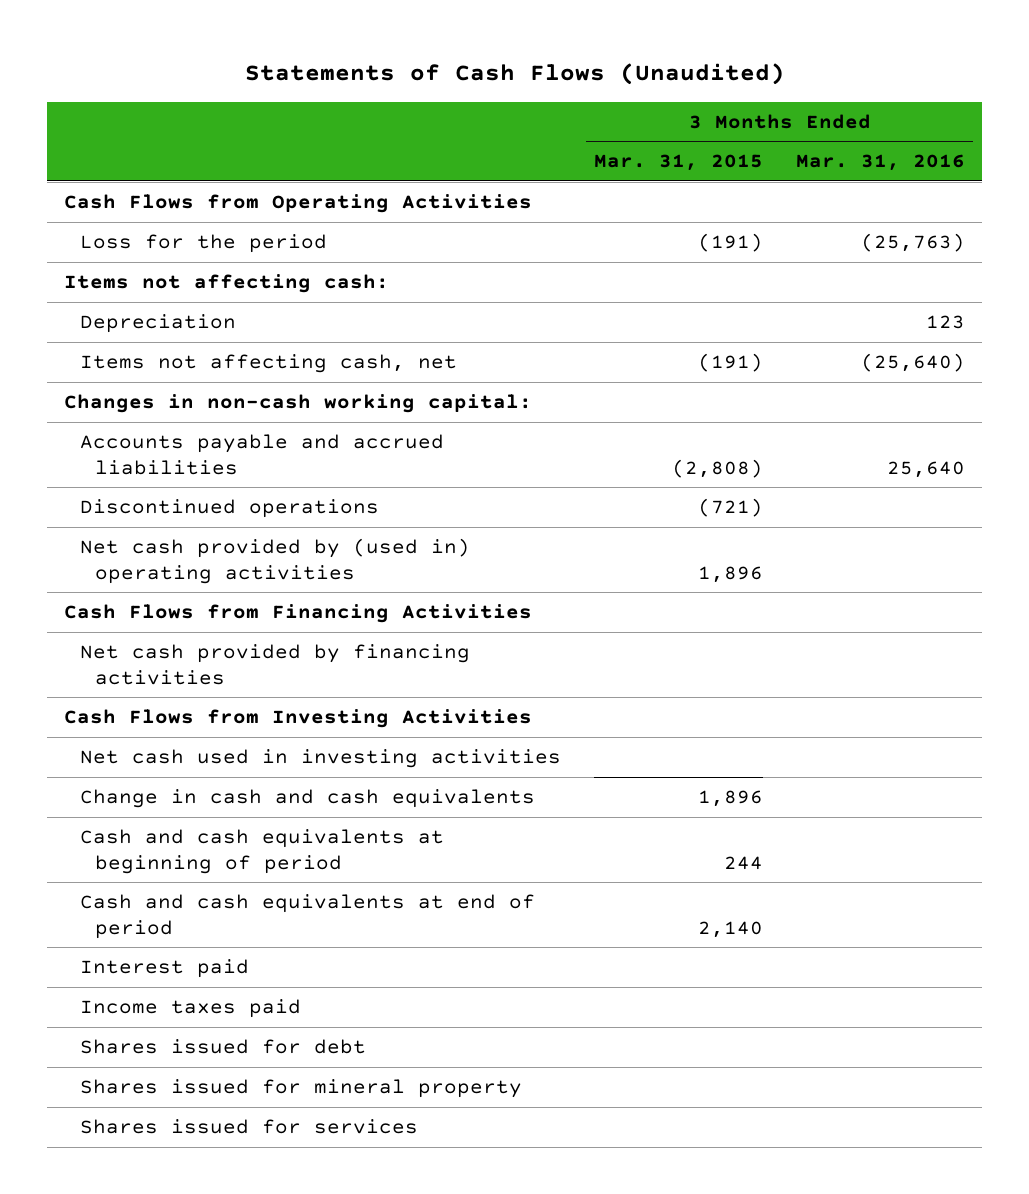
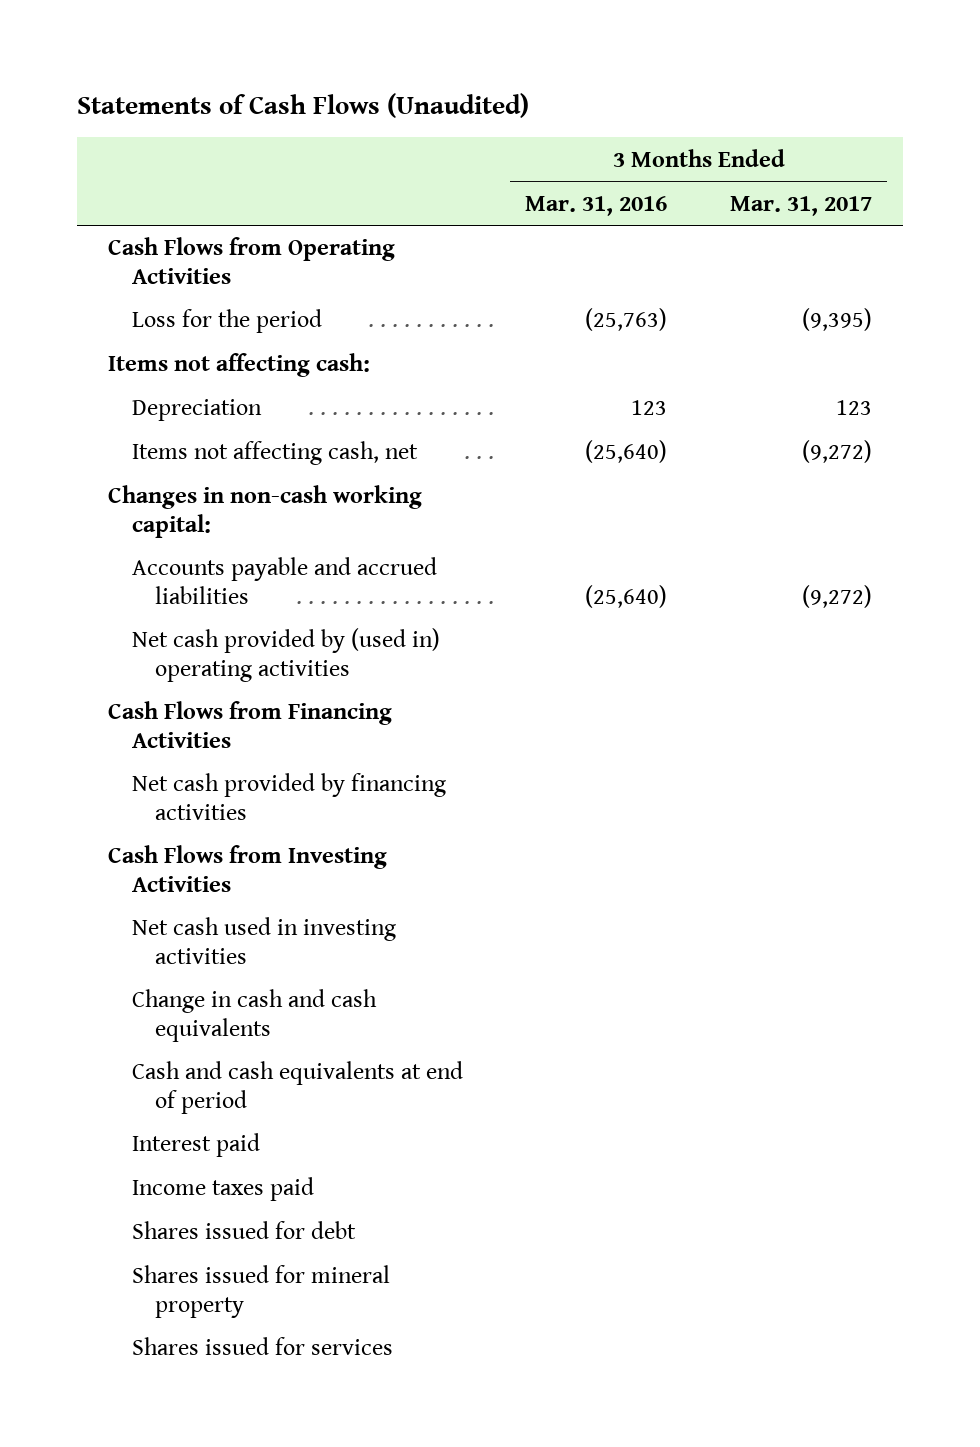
[593,154,763,172] Mar. 31, 2015 -> none
none -> [729,195,872,216] Mar. 31, 2017
[79,499,379,519] Discontinued operations -> none
[887,460,966,478] 25,640 -> [585,584,668,608] (25,640)
[79,829,444,874] Cash and cash equivalents at beginning of period -> none

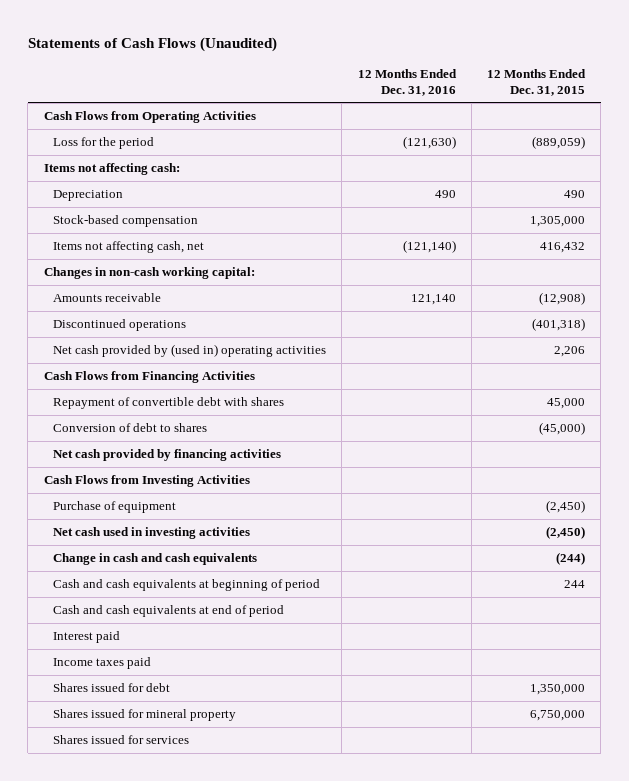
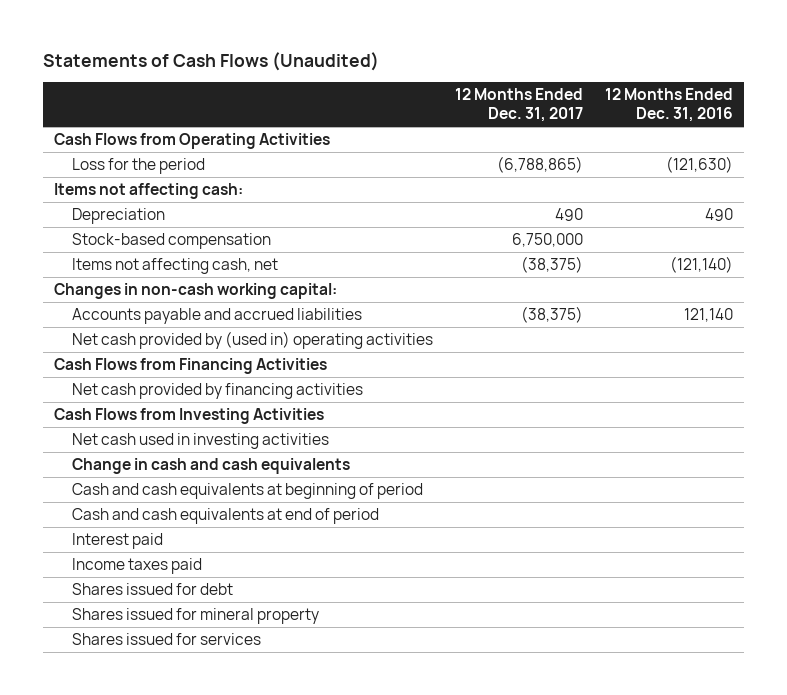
[487,68,587,96] 12 Months Ended Dec. 31, 2015 -> none
none -> [454,88,583,123] 12 Months Ended Dec. 31, 2017
[52,318,186,331] Discontinued operations -> none
[52,292,161,302] Amounts receivable -> [71,308,362,325] Accounts payable and accrued liabilities
[52,396,284,409] Repayment of convertible debt with shares -> none
[52,422,207,432] Conversion of debt to shares -> none
[52,500,176,513] Purchase of equipment -> none

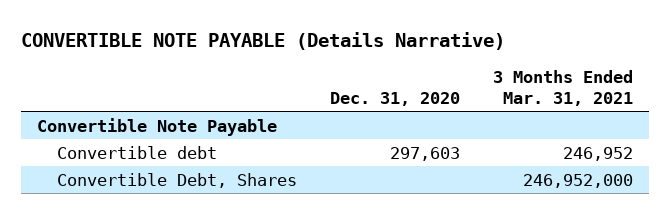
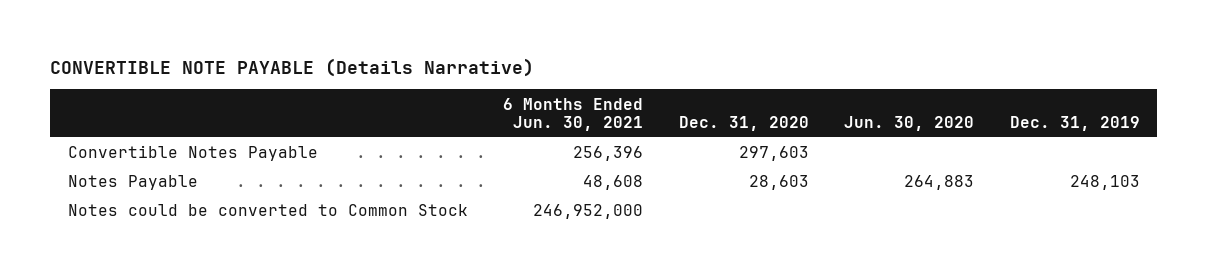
[492,69,633,106] 3 Months Ended Mar. 31, 2021 -> none
none -> [503,97,644,131] 6 Months Ended Jun. 30, 2021
none -> [844,115,975,131] Jun. 30, 2020
none -> [1009,115,1140,131] Dec. 31, 2019
[37,117,278,136] Convertible Note Payable -> none
[57,145,218,159] Convertible debt -> [67,145,318,162] Convertible Notes Payable
none -> [67,175,198,191] Notes Payable
[57,172,298,188] Convertible Debt, Shares -> [67,204,468,217] Notes could be converted to Common Stock

